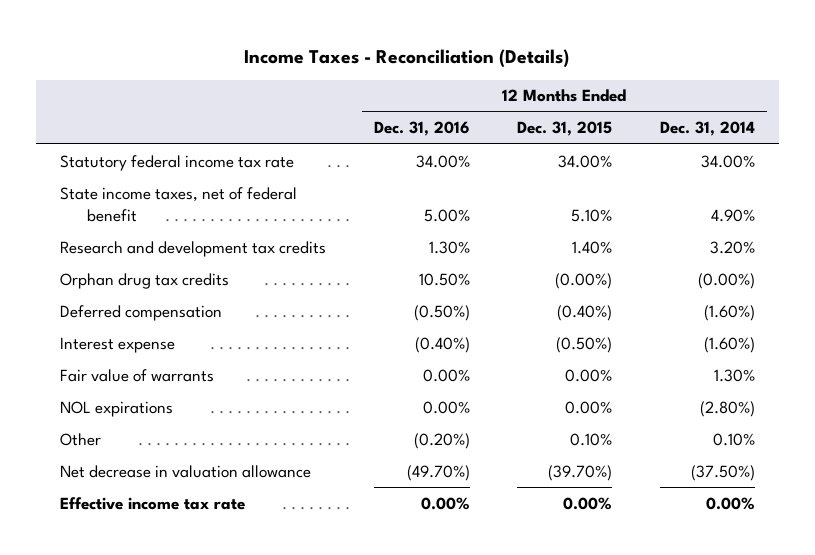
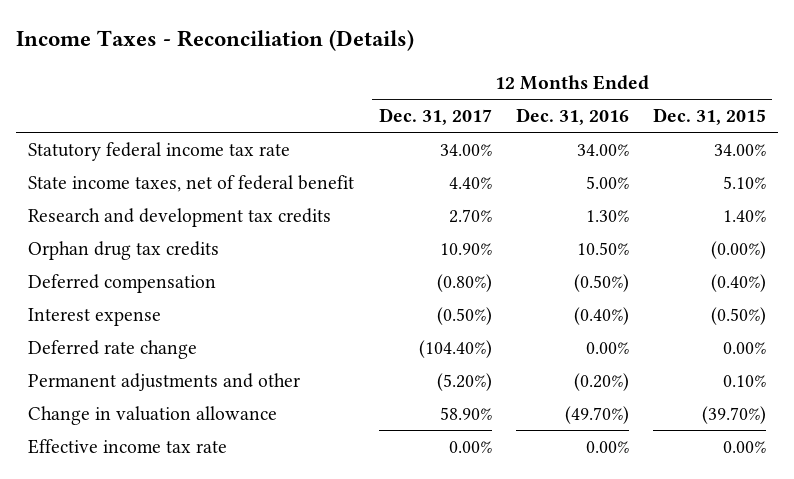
[659,121,755,137] Dec. 31, 2014 -> none
none -> [378,108,492,126] Dec. 31, 2017
[59,368,214,382] Fair value of warrants -> none
[59,400,173,417] NOL expirations -> none
none -> [28,340,198,360] Deferred rate change
[59,432,101,446] Other -> [28,373,301,392] Permanent adjustments and other
[59,464,311,478] Net decrease in valuation allowance -> [28,406,278,426] Change in valuation allowance

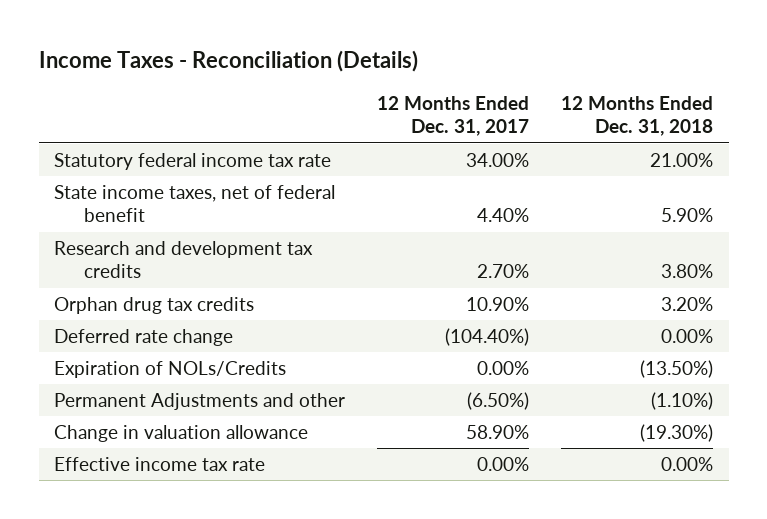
[515,108,629,126] Dec. 31, 2016 -> none
[653,108,767,126] Dec. 31, 2015 -> none
none -> [560,95,713,137] 12 Months Ended Dec. 31, 2018
[28,274,217,294] Deferred compensation -> none
[28,308,162,327] Interest expense -> none
none -> [54,360,287,378] Expiration of NOLs/Credits
[28,373,301,392] Permanent adjustments and other -> [54,392,346,410] Permanent Adjustments and other
[436,373,492,392] (5.20%) -> [467,391,530,410] (6.50%)

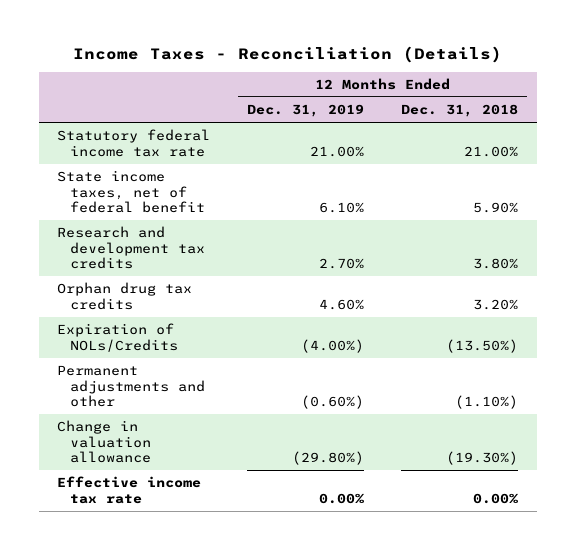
[377,95,530,137] 12 Months Ended Dec. 31, 2017 -> none
none -> [247,104,365,118] Dec. 31, 2019
[54,328,234,346] Deferred rate change -> none
[54,392,346,410] Permanent Adjustments and other -> [57,365,205,407] Permanent adjustments and other

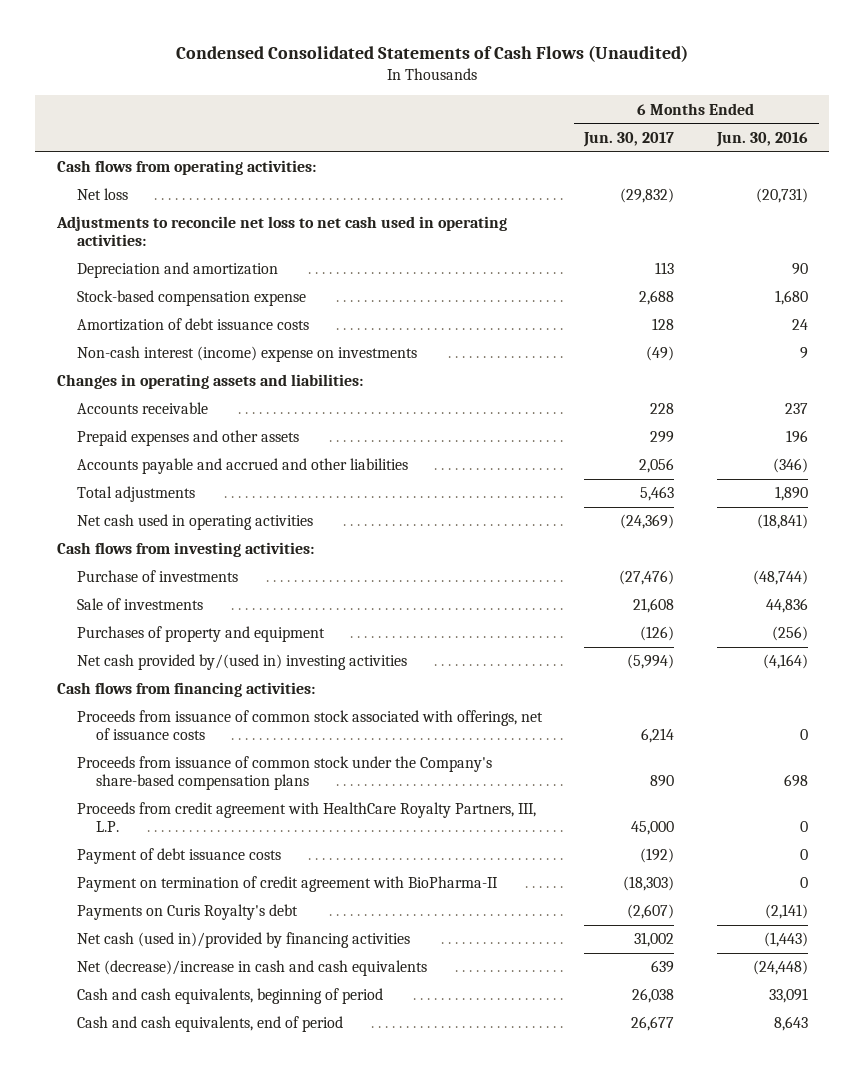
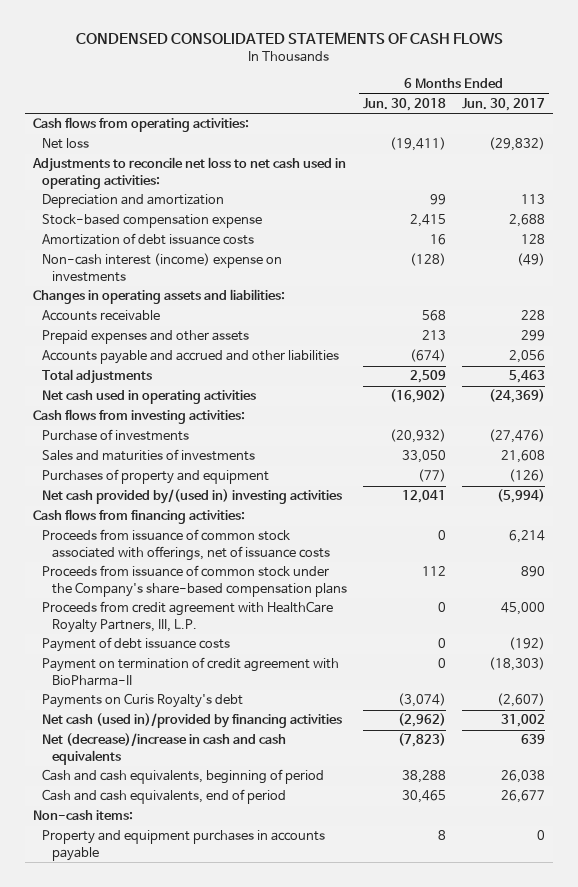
[176,45,689,63] Condensed Consolidated Statements of Cash Flows (Unaudited) -> [75,32,503,45] CONDENSED CONSOLIDATED STATEMENTS OF CASH FLOWS
[716,131,809,147] Jun. 30, 2016 -> none
none -> [362,97,446,111] Jun. 30, 2018
[76,598,203,611] Sale of investments -> [42,449,256,462] Sales and maturities of investments
none -> [32,810,133,821] Non-cash items:
none -> [42,830,326,861] Property and equipment purchases in accounts payable

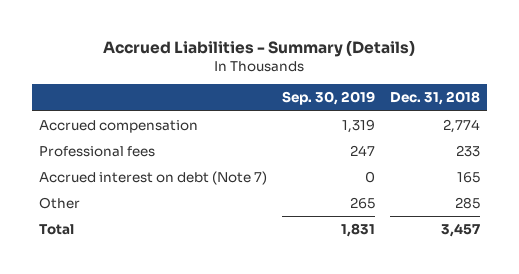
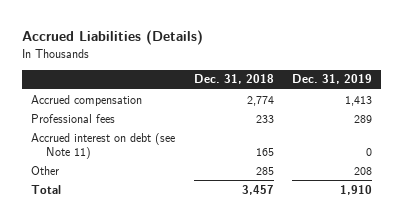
[103,39,416,57] Accrued Liabilities - Summary (Details) -> [22,30,204,46] Accrued Liabilities (Details)
[281,91,375,106] Sep. 30, 2019 -> none
none -> [292,74,373,85] Dec. 31, 2019
[39,171,268,186] Accrued interest on debt (Note 7) -> [31,132,176,159] Accrued interest on debt (see Note 11)

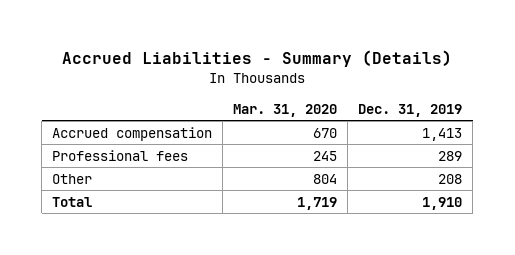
[22,30,204,46] Accrued Liabilities (Details) -> [62,49,453,67] Accrued Liabilities - Summary (Details)
[193,74,274,85] Dec. 31, 2018 -> none
none -> [233,103,338,117] Mar. 31, 2020
[31,132,176,159] Accrued interest on debt (see Note 11) -> none

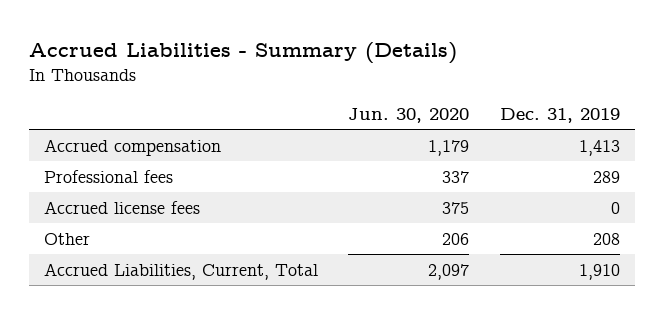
[233,103,338,117] Mar. 31, 2020 -> none
none -> [348,108,470,124] Jun. 30, 2020
none -> [44,200,201,214] Accrued license fees
[52,196,93,207] Total -> [44,262,319,280] Accrued Liabilities, Current, Total

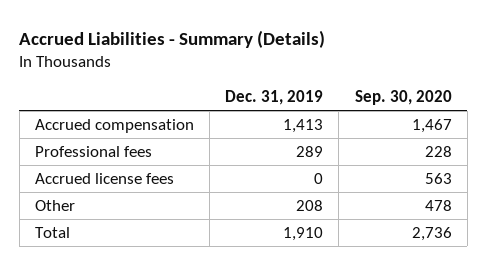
[348,108,470,124] Jun. 30, 2020 -> none
none -> [354,90,452,106] Sep. 30, 2020
[44,262,319,280] Accrued Liabilities, Current, Total -> [35,226,71,238] Total

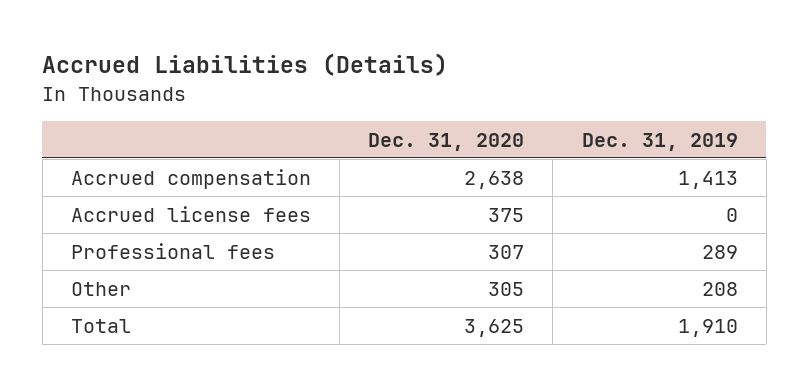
[19,29,326,48] Accrued Liabilities - Summary (Details) -> [42,53,449,77] Accrued Liabilities (Details)
[354,90,452,106] Sep. 30, 2020 -> none
none -> [368,132,525,151] Dec. 31, 2020
[35,145,153,157] Professional fees -> [70,242,275,259] Professional fees

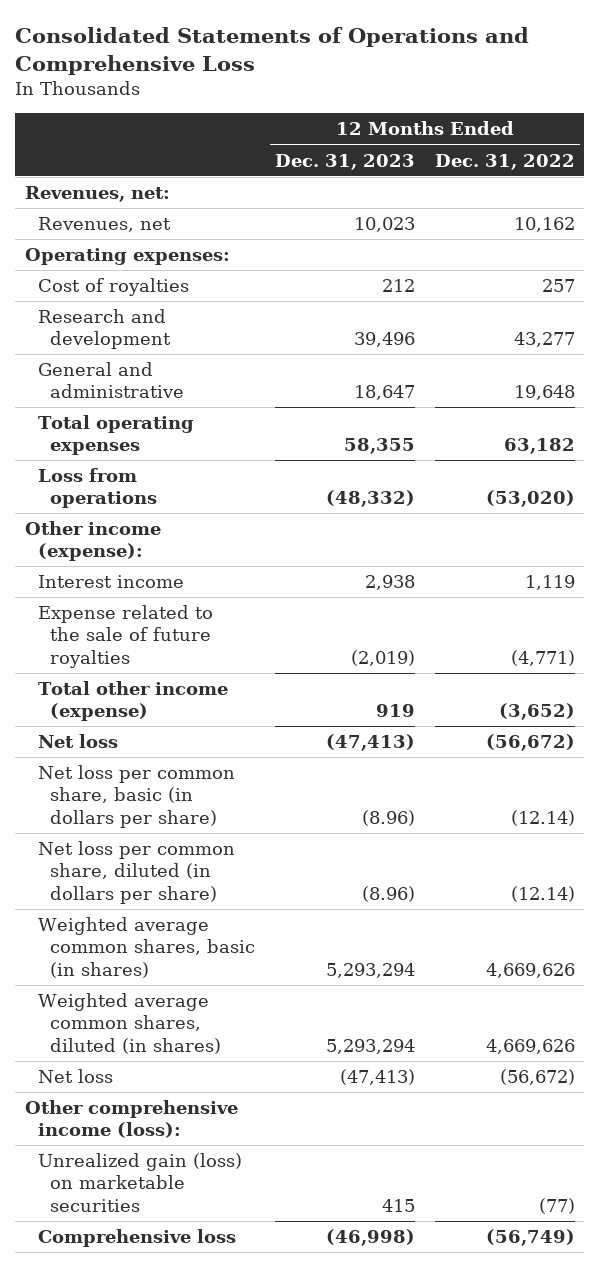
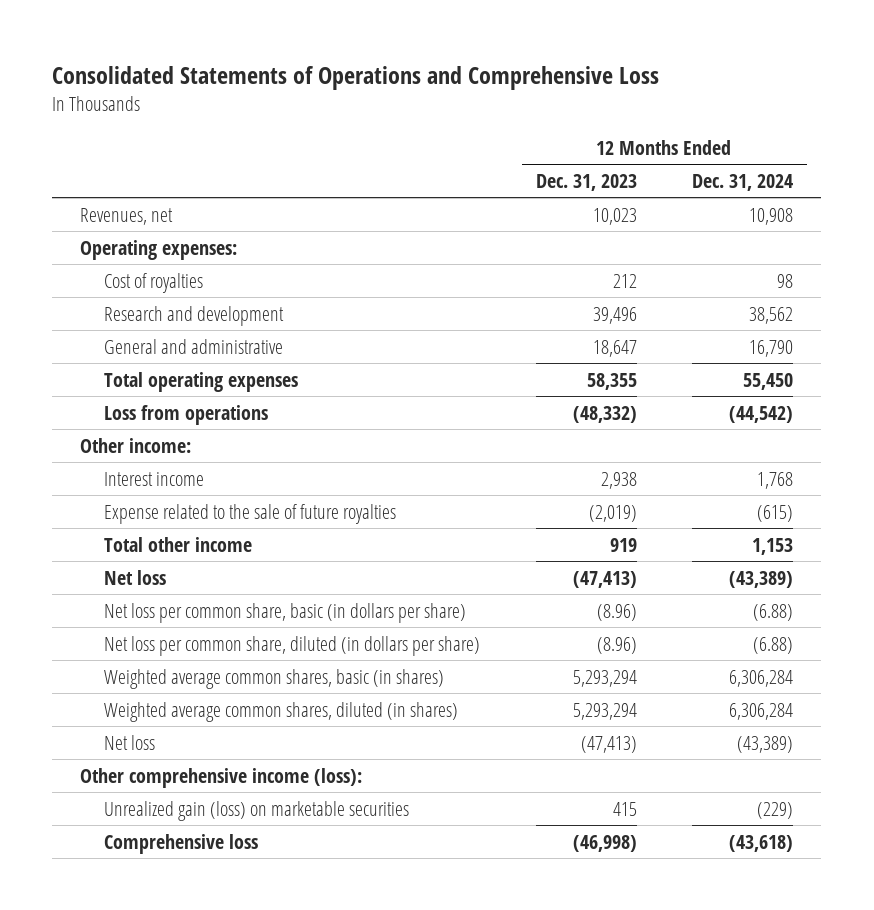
[434,153,575,170] Dec. 31, 2022 -> none
none -> [692,173,794,191] Dec. 31, 2024
[24,186,170,203] Revenues, net: -> none
[24,521,161,562] Other income (expense): -> [80,437,192,453] Other income:
[37,681,228,722] Total other income (expense) -> [103,536,252,552] Total other income

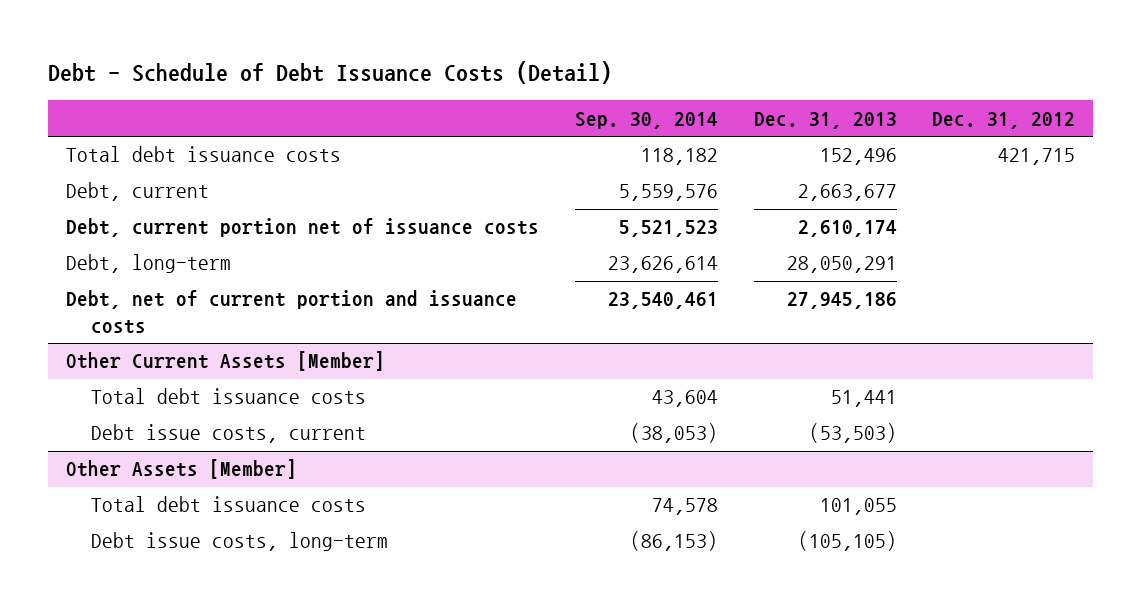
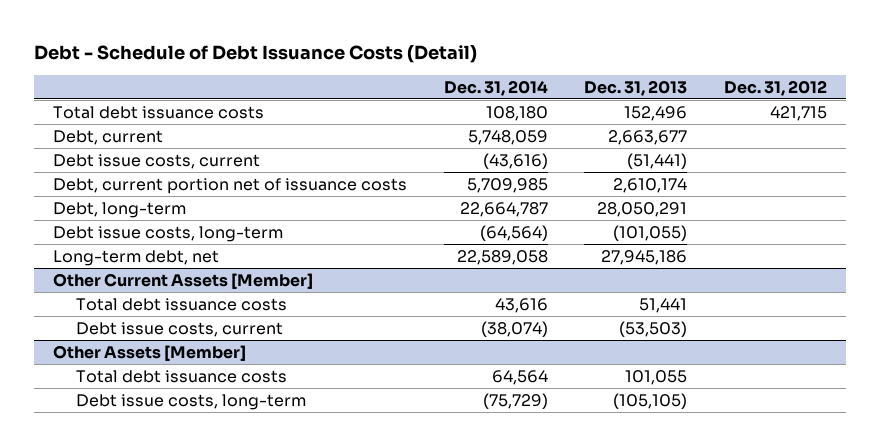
[574,111,718,129] Sep. 30, 2014 -> none
none -> [443,79,548,96] Dec. 31, 2014
none -> [52,153,260,169] Debt issue costs, current
none -> [52,225,283,242] Debt issue costs, long-term
[66,290,518,334] Debt, net of current portion and issuance costs -> [52,249,219,266] Long-term debt, net

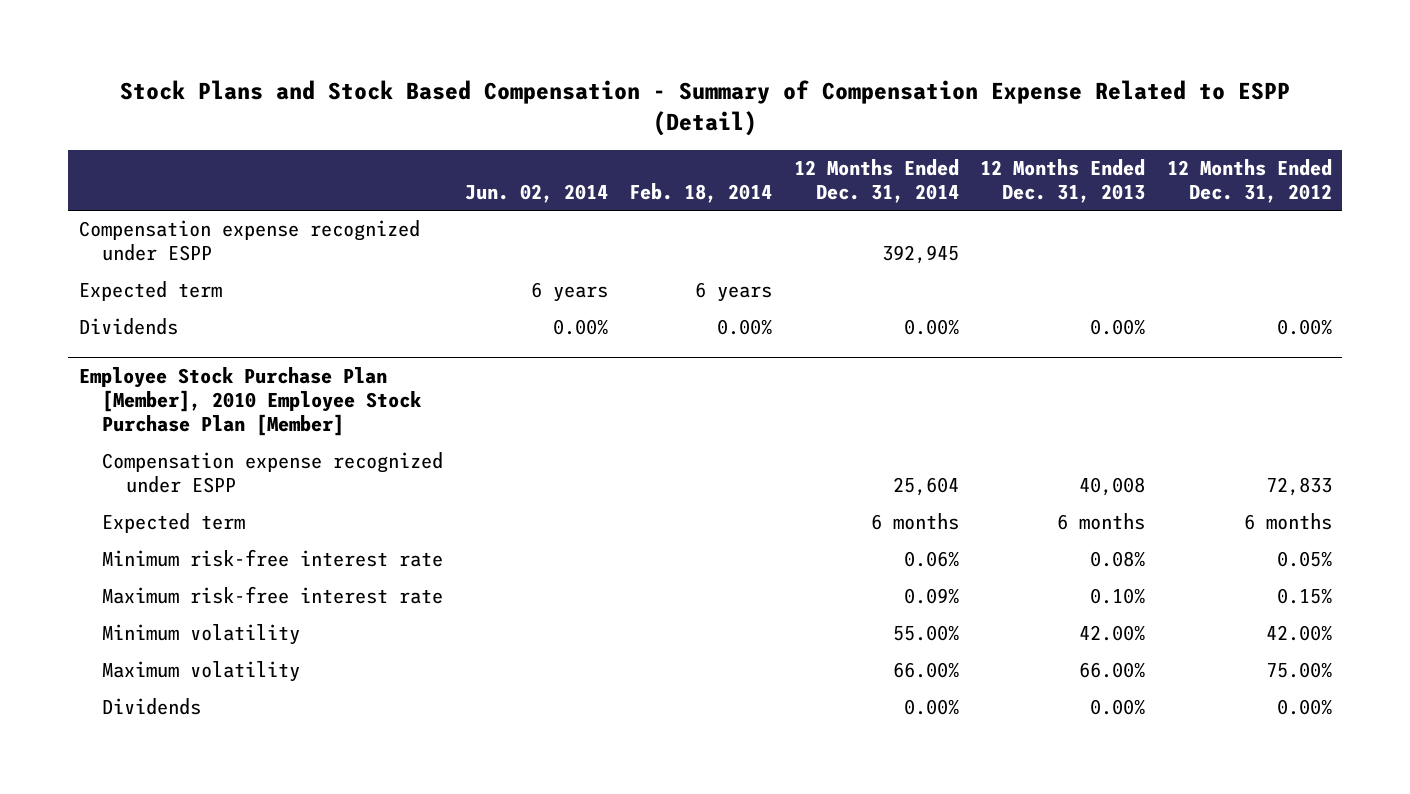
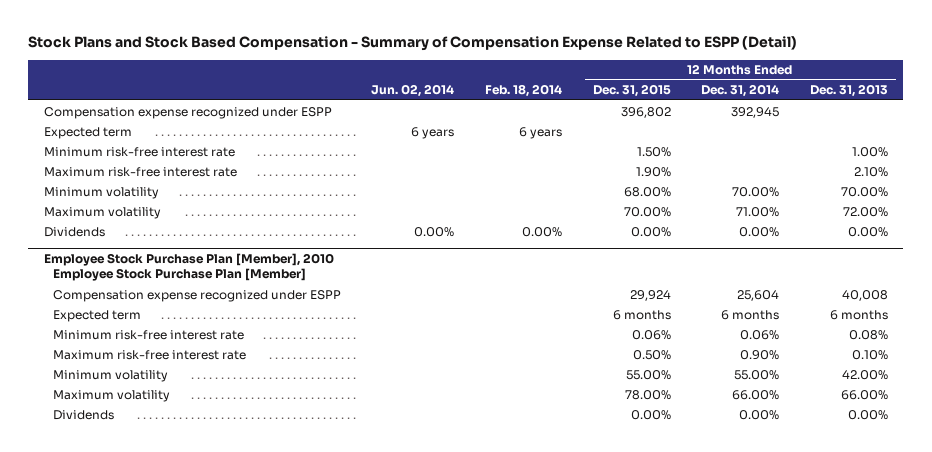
[1166,159,1332,203] 12 Months Ended Dec. 31, 2012 -> none
none -> [592,84,671,98] Dec. 31, 2015
none -> [43,146,235,157] Minimum risk-free interest rate
none -> [43,166,237,177] Maximum risk-free interest rate
none -> [43,186,159,199] Minimum volatility
none -> [43,206,161,219] Maximum volatility
[903,588,959,605] 0.09% -> [740,349,780,360] 0.90%

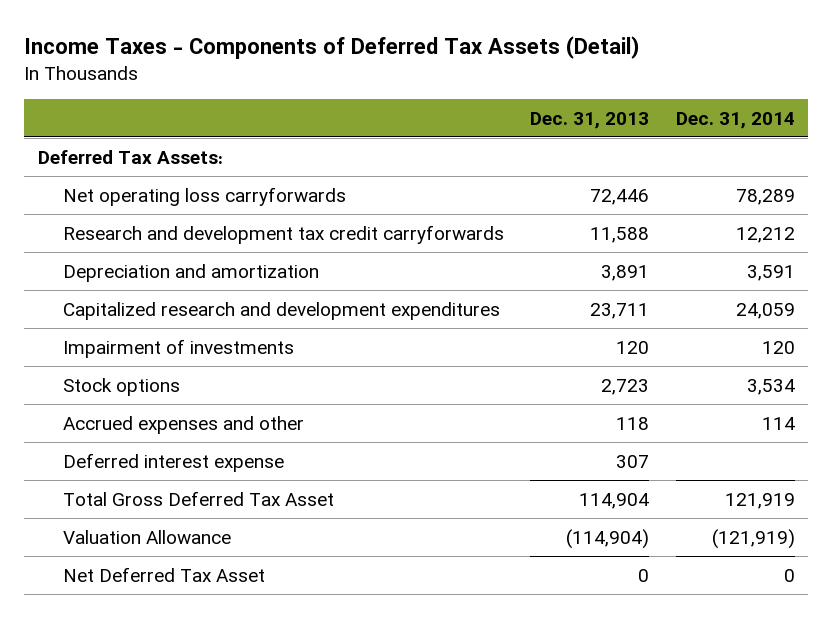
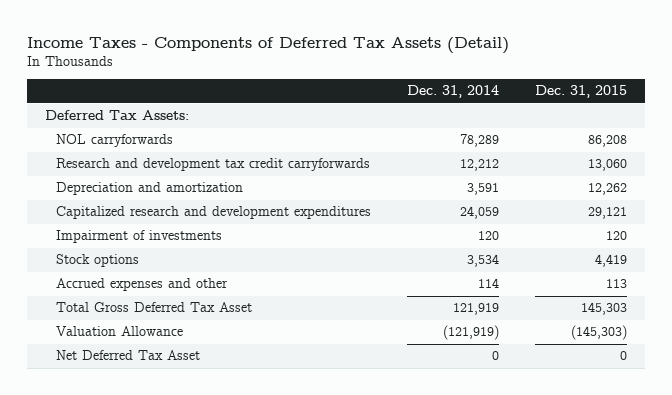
[530,111,650,129] Dec. 31, 2013 -> none
none -> [534,85,627,99] Dec. 31, 2015
[62,186,346,206] Net operating loss carryforwards -> [56,134,174,148] NOL carryforwards
[62,452,284,472] Deferred interest expense -> none

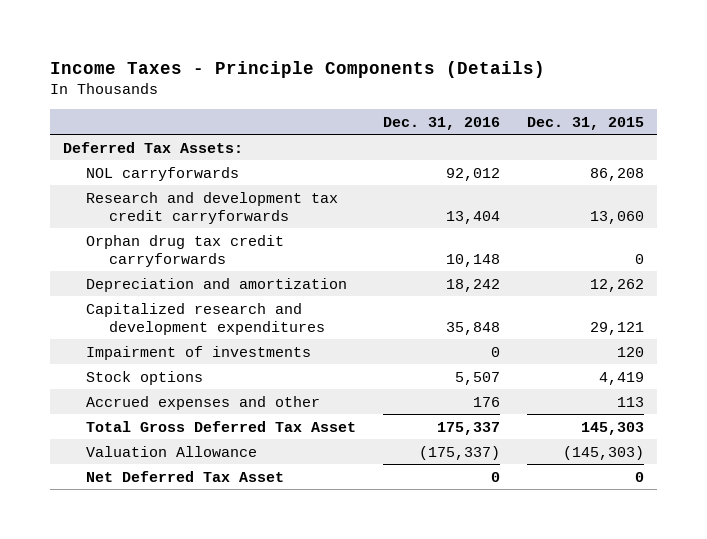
[27,36,510,54] Income Taxes - Components of Deferred Tax Assets (Detail) -> [50,60,546,78] Income Taxes - Principle Components (Details)
[406,85,499,99] Dec. 31, 2014 -> none
none -> [382,116,500,130] Dec. 31, 2016
none -> [86,234,285,267] Orphan drug tax credit carryforwards

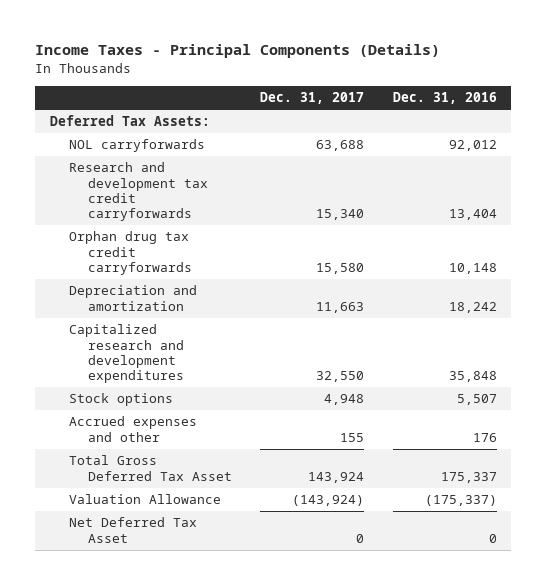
[50,60,546,78] Income Taxes - Principle Components (Details) -> [35,44,441,59] Income Taxes - Principal Components (Details)
[526,116,644,130] Dec. 31, 2015 -> none
none -> [260,92,365,105] Dec. 31, 2017
[86,345,312,360] Impairment of investments -> none

